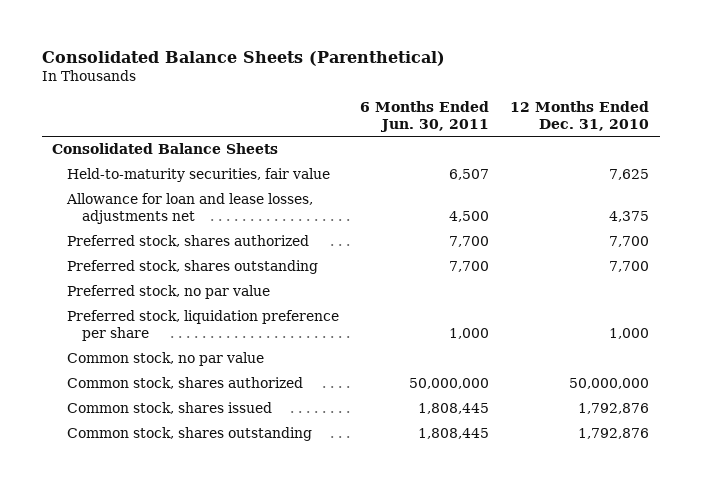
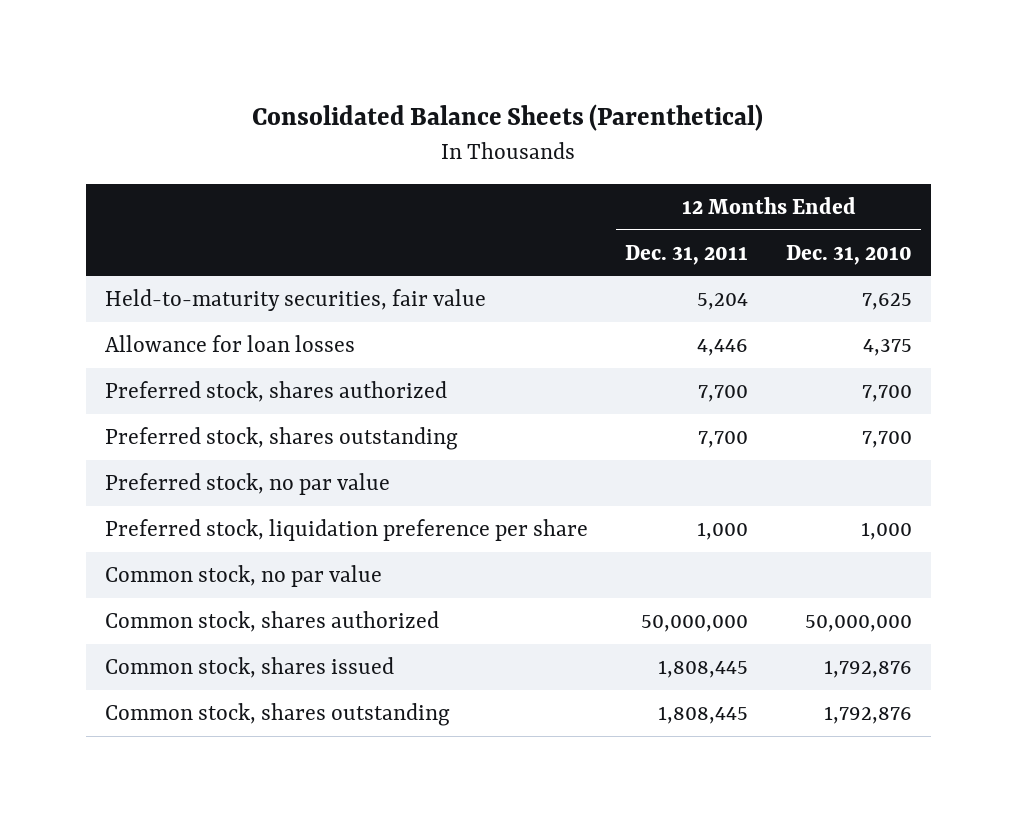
[360,101,490,132] 6 Months Ended Jun. 30, 2011 -> none
none -> [625,244,749,265] Dec. 31, 2011
[52,143,279,155] Consolidated Balance Sheets -> none
[66,193,314,225] Allowance for loan and lease losses, adjustments net -> [104,334,355,352] Allowance for loan losses

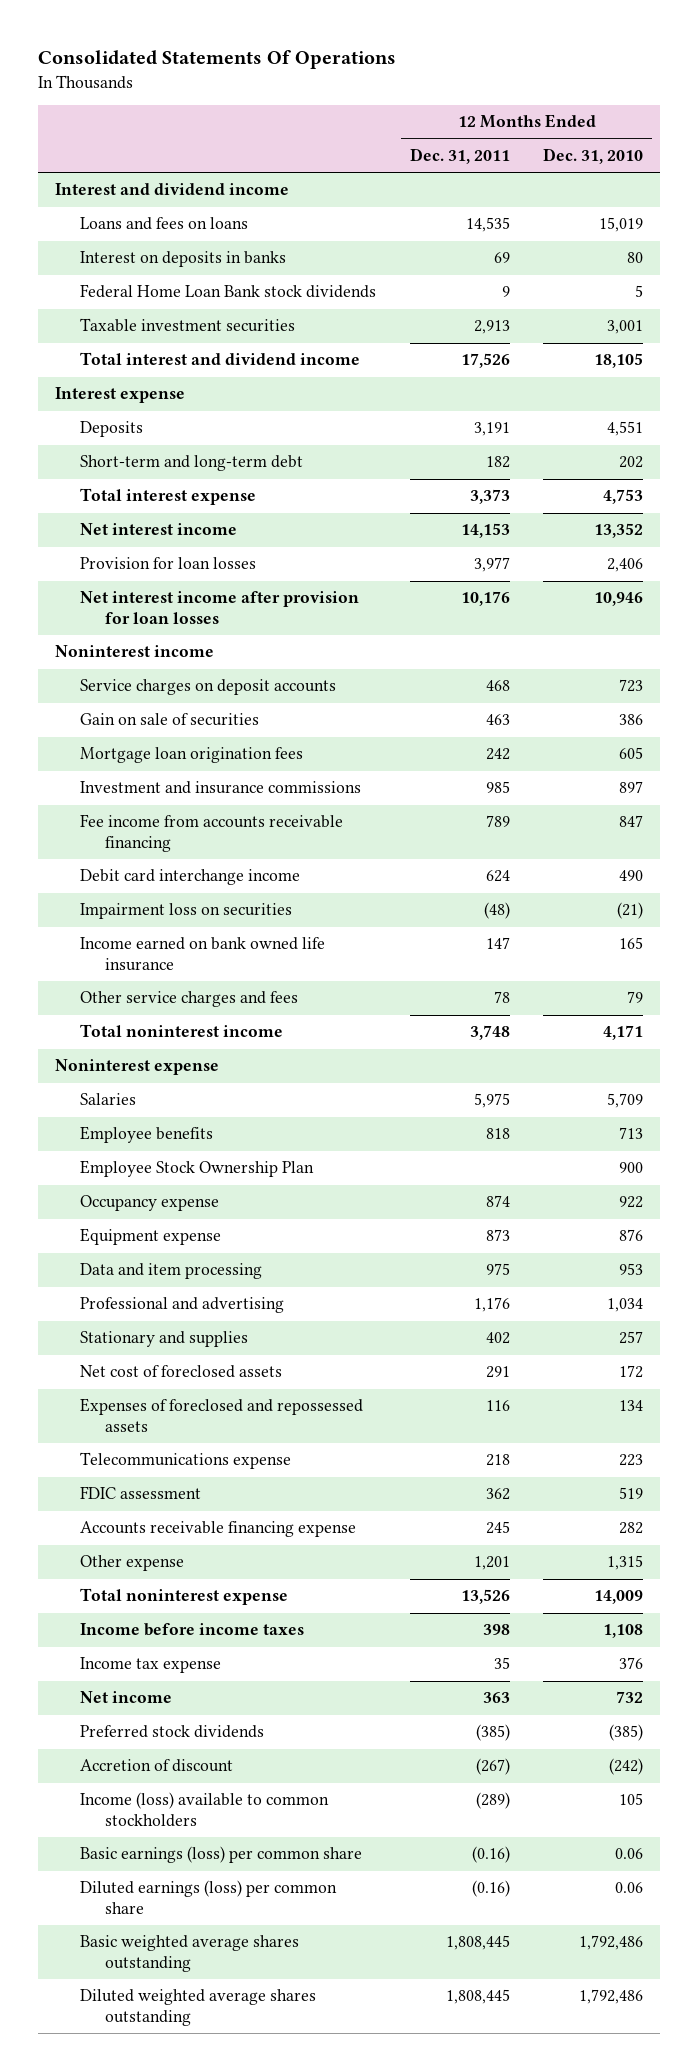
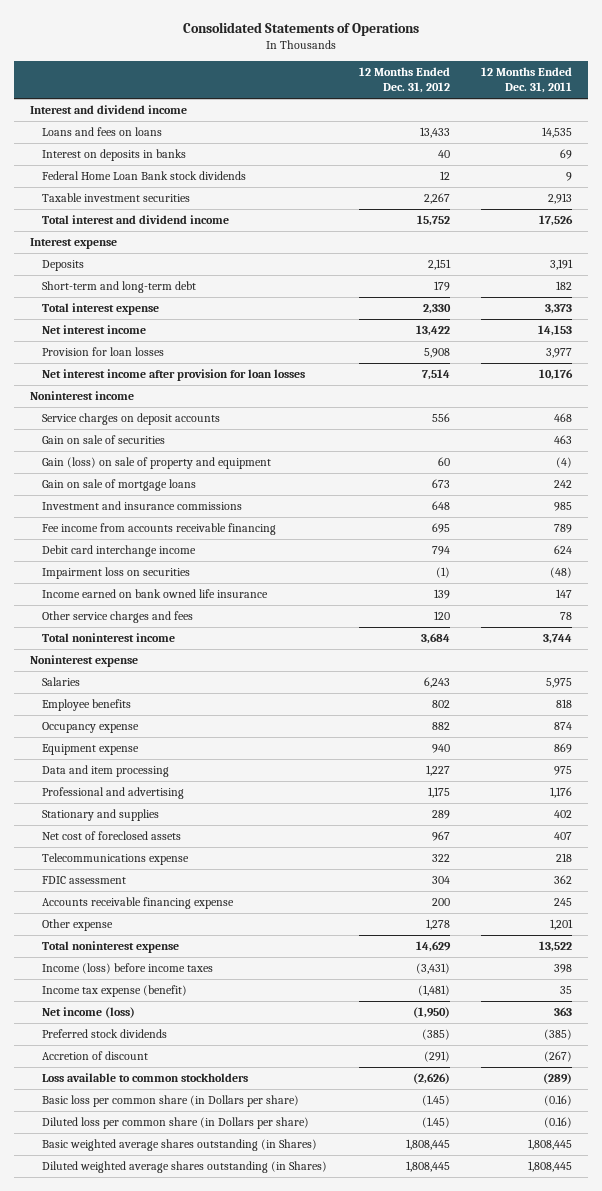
[37,50,396,70] Consolidated Statements Of Operations -> [182,21,419,36] Consolidated Statements of Operations
[543,148,644,165] Dec. 31, 2010 -> none
none -> [358,67,450,94] 12 Months Ended Dec. 31, 2012
none -> [42,457,272,470] Gain (loss) on sale of property and equipment
[79,747,303,764] Mortgage loan origination fees -> [42,479,197,492] Gain on sale of mortgage loans
[469,1025,510,1041] 3,748 -> [543,634,573,645] 3,744
[79,1160,314,1178] Employee Stock Ownership Plan -> none
[485,1229,510,1242] 873 -> [554,743,573,754] 869
[79,1398,363,1432] Expenses of foreclosed and repossessed assets -> none
[485,1366,510,1379] 291 -> [554,832,573,841] 407
[460,1589,510,1605] 13,526 -> [539,941,573,953] 13,522
[79,1623,304,1637] Income before income taxes -> [42,963,214,975] Income (loss) before income taxes
[79,1657,221,1674] Income tax expense -> [42,985,188,998] Income tax expense (benefit)
[79,1691,172,1704] Net income -> [42,1007,136,1019] Net income (loss)
[79,1792,329,1827] Income (loss) available to common stockholders -> [42,1073,249,1083] Loss available to common stockholders
[79,1846,362,1864] Basic earnings (loss) per common share -> [42,1095,300,1108] Basic loss per common share (in Dollars per share)
[79,1880,337,1914] Diluted earnings (loss) per common share -> [42,1117,310,1130] Diluted loss per common share (in Dollars per share)
[79,1935,299,1972] Basic weighted average shares outstanding -> [42,1139,318,1152] Basic weighted average shares outstanding (in Shares)
[79,1989,316,2026] Diluted weighted average shares outstanding -> [42,1161,328,1174] Diluted weighted average shares outstanding (in Shares)

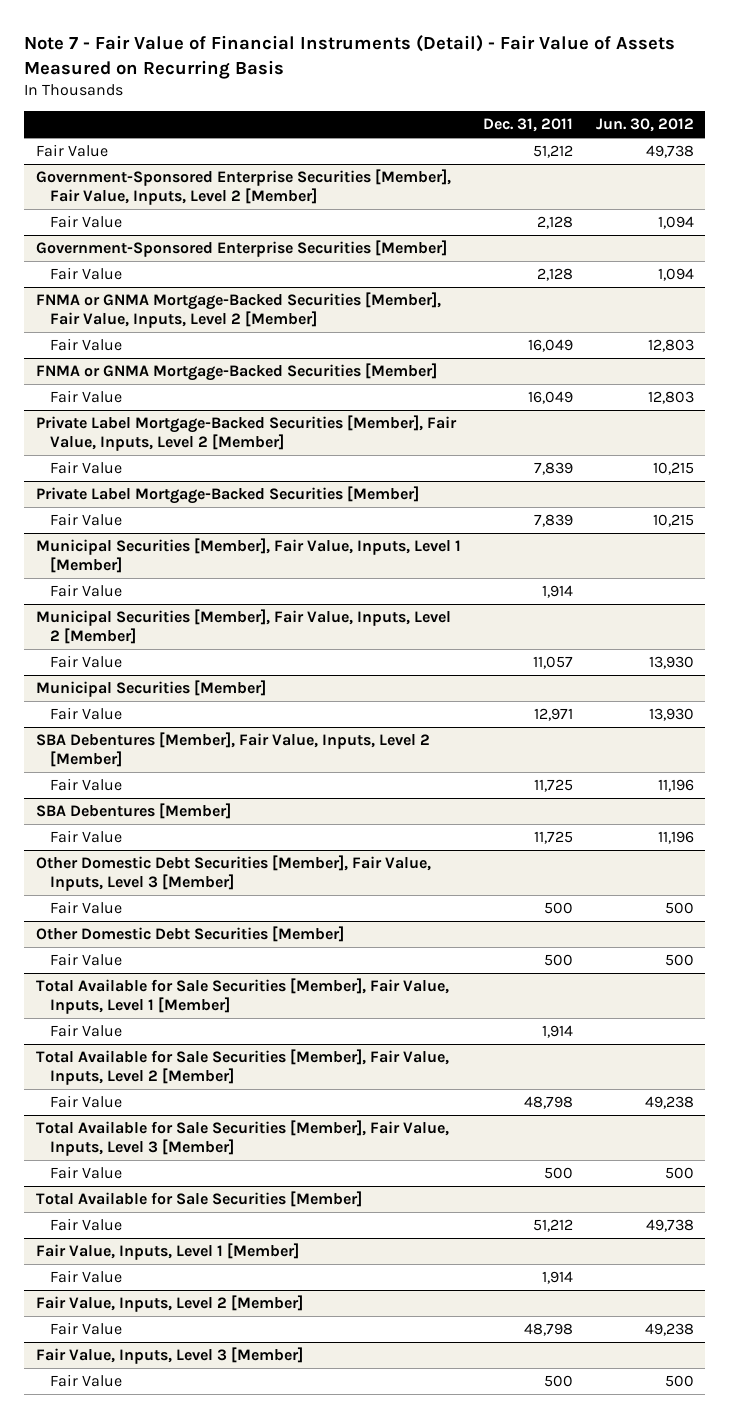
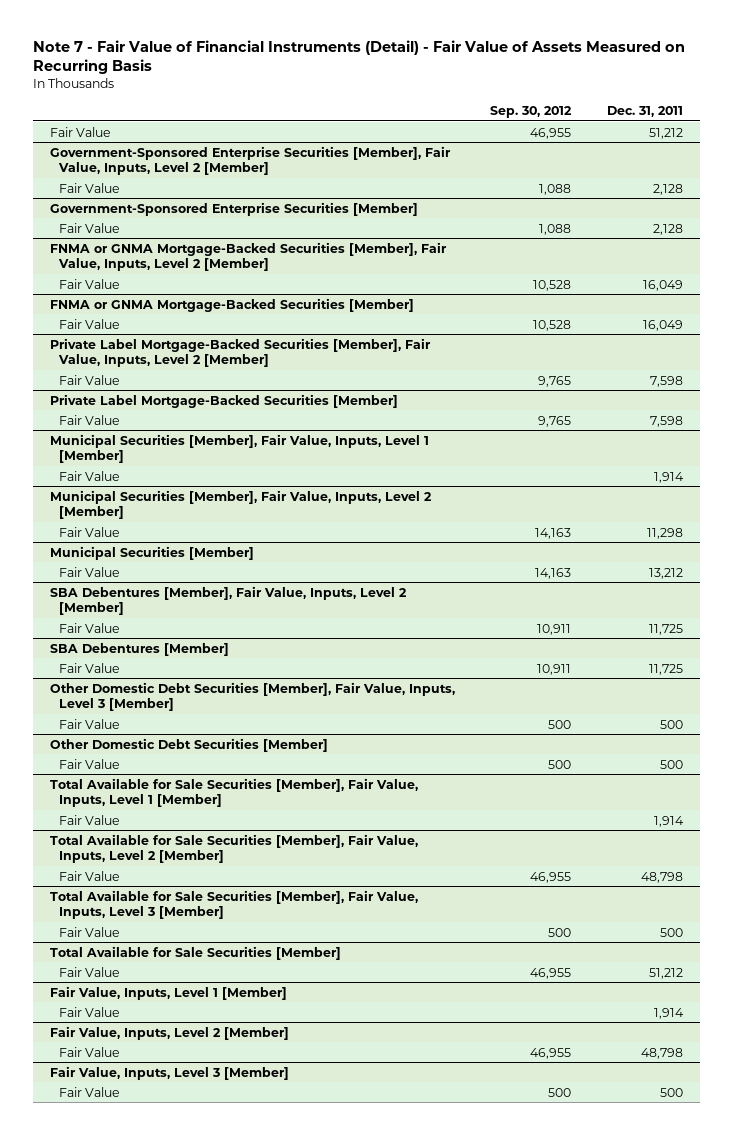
[595,118,694,133] Jun. 30, 2012 -> none
none -> [490,105,573,118] Sep. 30, 2012
[534,461,574,475] 7,839 -> [649,375,683,387] 7,598
[534,513,574,527] 7,839 -> [649,415,683,427] 7,598
[533,655,574,669] 11,057 -> [646,527,683,539] 11,298
[534,707,574,721] 12,971 -> [648,567,683,579] 13,212

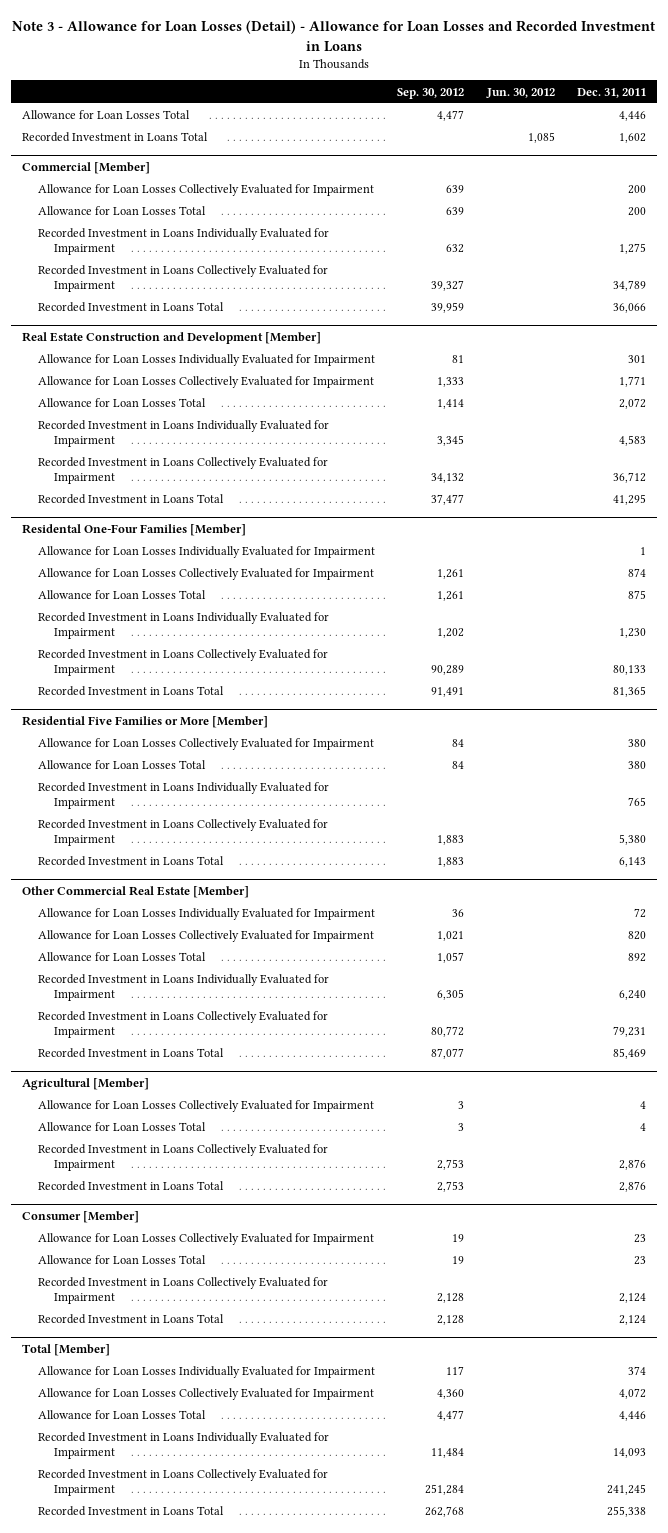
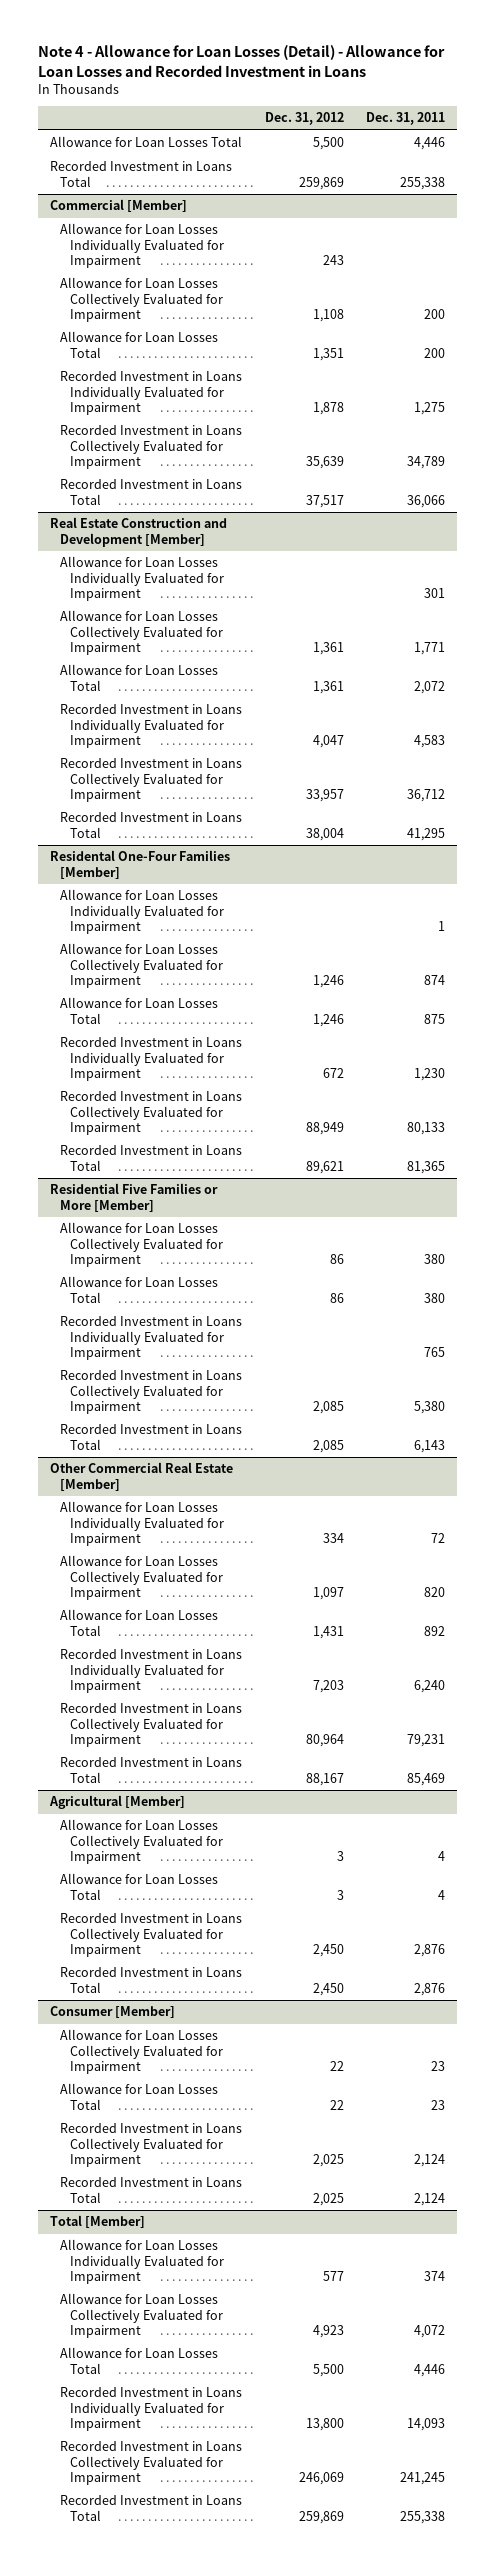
[11,19,655,52] Note 3 - Allowance for Loan Losses (Detail) - Allowance for Loan Losses and Recorded Investment in Loans -> [38,45,446,77] Note 4 - Allowance for Loan Losses (Detail) - Allowance for Loan Losses and Recorded Investment in Loans
[397,87,465,99] Sep. 30, 2012 -> none
[485,87,555,98] Jun. 30, 2012 -> none
none -> [264,112,344,126] Dec. 31, 2012
[618,133,646,144] 1,602 -> [400,176,446,190] 255,338
none -> [59,223,225,268] Allowance for Loan Losses Individually Evaluated for Impairment

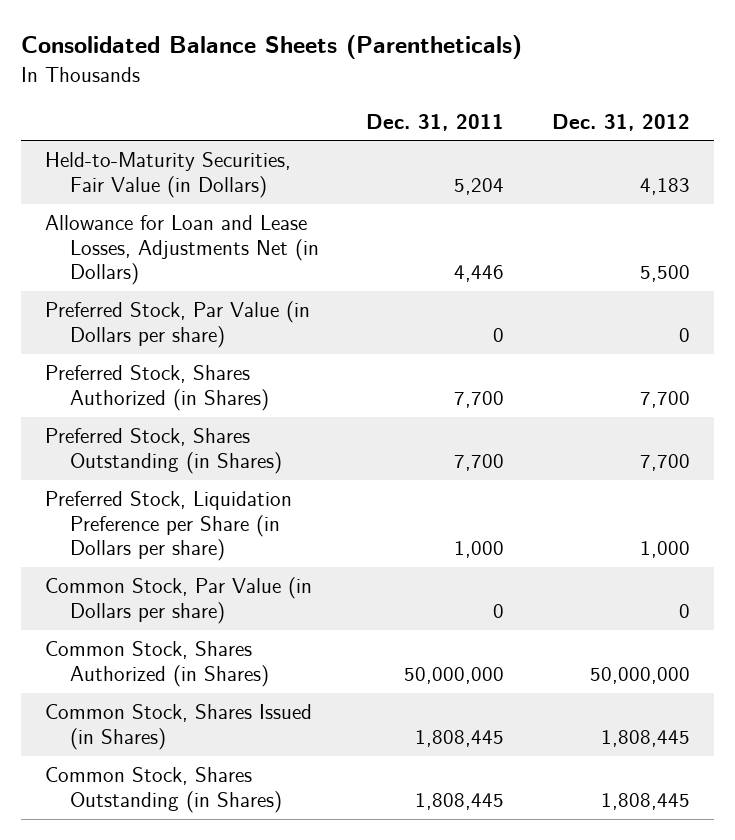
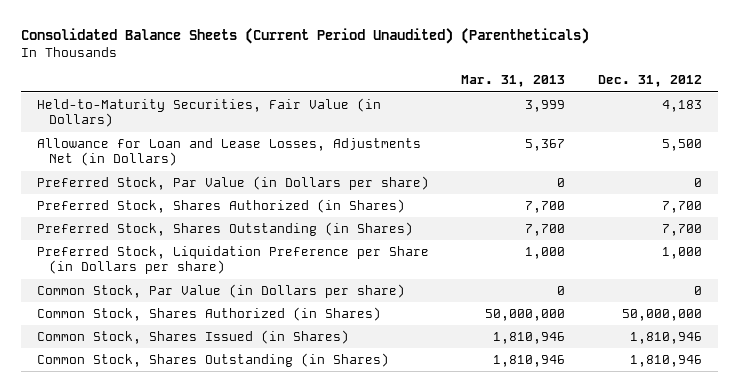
[21,35,523,60] Consolidated Balance Sheets (Parentheticals) -> [20,27,589,44] Consolidated Balance Sheets (Current Period Unaudited) (Parentheticals)
[366,113,505,131] Dec. 31, 2011 -> none
none -> [461,75,566,88] Mar. 31, 2013
[600,729,690,747] 1,808,445 -> [629,331,702,344] 1,810,946
[600,792,690,810] 1,808,445 -> [629,354,702,367] 1,810,946

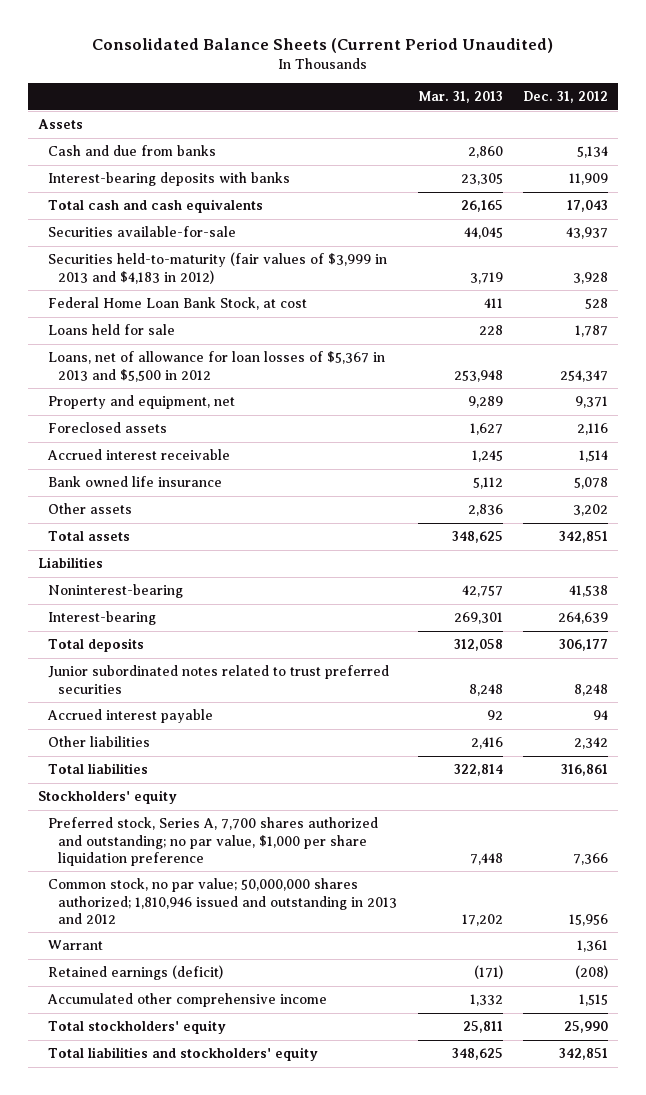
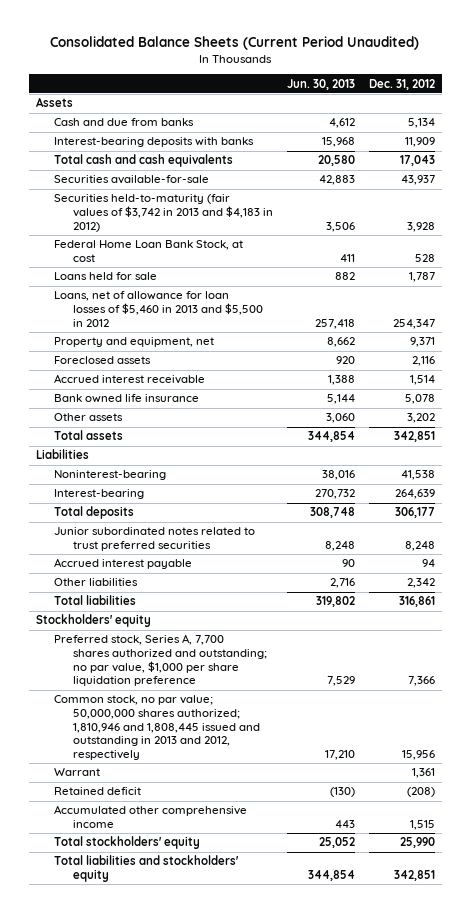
[417,91,503,104] Mar. 31, 2013 -> none
none -> [286,78,355,90] Jun. 30, 2013
[47,252,387,284] Securities held-to-maturity (fair values of $3,999 in 2013 and $4,183 in 2012) -> [54,194,273,232] Securities held-to-maturity (fair values of $3,742 in 2013 and $4,183 in 2012)
[47,351,385,382] Loans, net of allowance for loan losses of $5,367 in 2013 and $5,500 in 2012 -> [54,291,263,327] Loans, net of allowance for loan losses of $5,460 in 2013 and $5,500 in 2012
[47,878,398,924] Common stock, no par value; 50,000,000 shares authorized; 1,810,946 issued and outstanding in 2013 and 2012 -> [54,695,260,761] Common stock, no par value; 50,000,000 shares authorized; 1,810,946 and 1,808,445 issued and outstanding in 2013 and 2012, respectively
[47,965,223,981] Retained earnings (deficit) -> [54,787,142,796] Retained deficit

